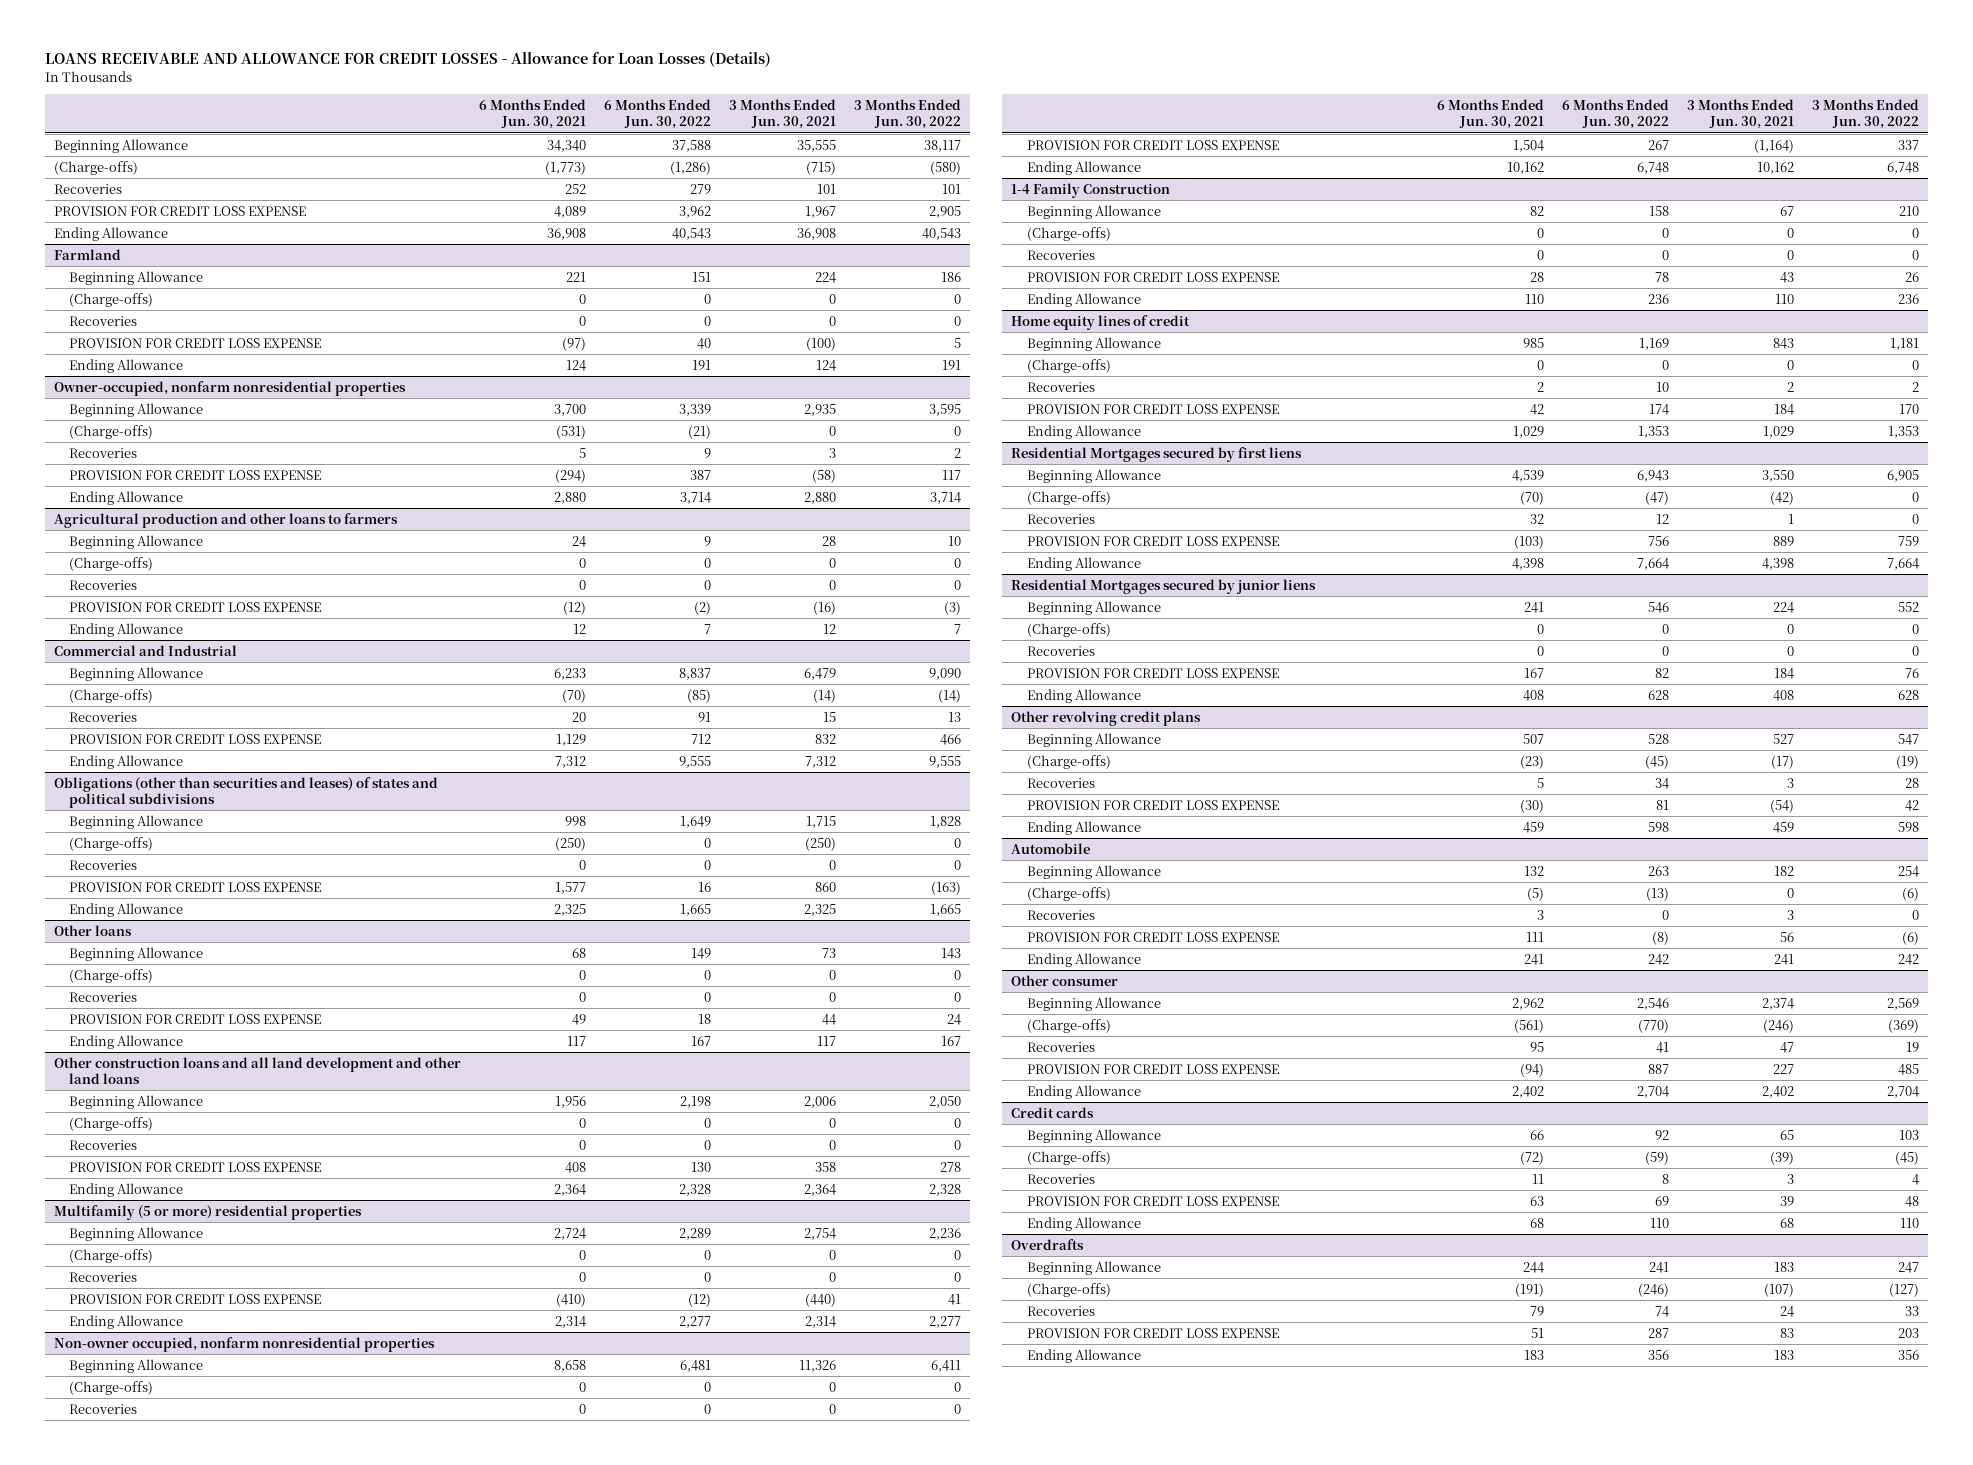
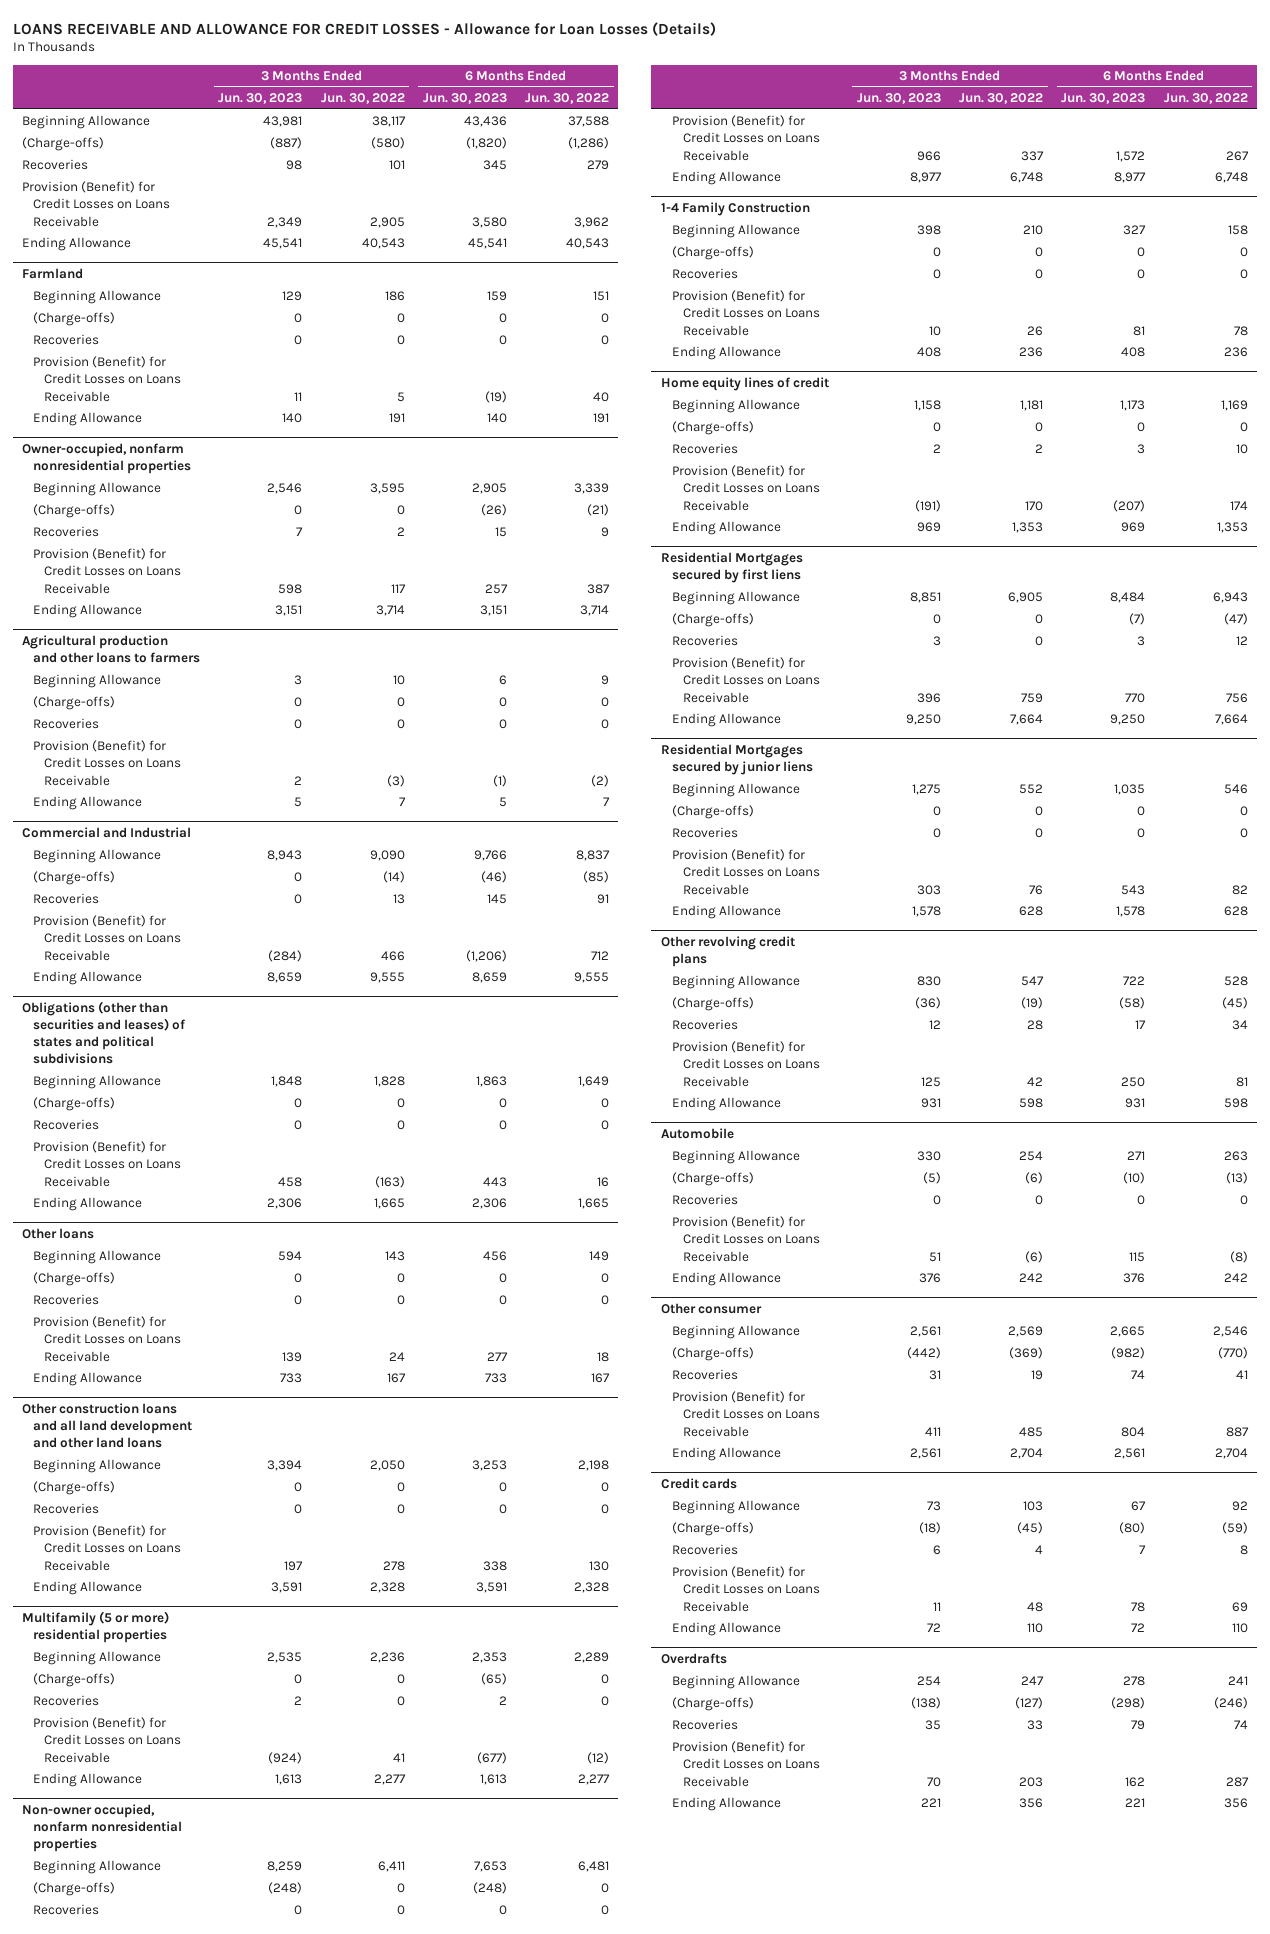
[478,99,586,130] 6 Months Ended Jun. 30, 2021 -> none
[729,99,837,130] 3 Months Ended Jun. 30, 2021 -> none
none -> [218,93,303,105] Jun. 30, 2023
none -> [422,93,507,105] Jun. 30, 2023
[53,205,306,216] PROVISION FOR CREDIT LOSS EXPENSE -> [22,181,171,227] Provision (Benefit) for Credit Losses on Loans Receivable
[68,337,321,348] PROVISION FOR CREDIT LOSS EXPENSE -> [33,356,182,402] Provision (Benefit) for Credit Losses on Loans Receivable
[68,469,321,480] PROVISION FOR CREDIT LOSS EXPENSE -> [33,548,182,594] Provision (Benefit) for Credit Losses on Loans Receivable
[68,601,321,612] PROVISION FOR CREDIT LOSS EXPENSE -> [33,740,182,786] Provision (Benefit) for Credit Losses on Loans Receivable
[68,733,321,744] PROVISION FOR CREDIT LOSS EXPENSE -> [33,915,182,961] Provision (Benefit) for Credit Losses on Loans Receivable
[68,881,321,892] PROVISION FOR CREDIT LOSS EXPENSE -> [33,1141,182,1187] Provision (Benefit) for Credit Losses on Loans Receivable
[68,1013,321,1024] PROVISION FOR CREDIT LOSS EXPENSE -> [33,1316,182,1362] Provision (Benefit) for Credit Losses on Loans Receivable
[68,1161,321,1172] PROVISION FOR CREDIT LOSS EXPENSE -> [33,1525,182,1571] Provision (Benefit) for Credit Losses on Loans Receivable
[68,1293,321,1304] PROVISION FOR CREDIT LOSS EXPENSE -> [33,1717,182,1763] Provision (Benefit) for Credit Losses on Loans Receivable
[1026,139,1279,150] PROVISION FOR CREDIT LOSS EXPENSE -> [671,115,820,161] Provision (Benefit) for Credit Losses on Loans Receivable
[1026,271,1279,282] PROVISION FOR CREDIT LOSS EXPENSE -> [671,290,820,336] Provision (Benefit) for Credit Losses on Loans Receivable
[1026,403,1279,414] PROVISION FOR CREDIT LOSS EXPENSE -> [671,465,820,511] Provision (Benefit) for Credit Losses on Loans Receivable
[1026,535,1279,546] PROVISION FOR CREDIT LOSS EXPENSE -> [671,657,820,703] Provision (Benefit) for Credit Losses on Loans Receivable
[1026,667,1279,678] PROVISION FOR CREDIT LOSS EXPENSE -> [671,849,820,895] Provision (Benefit) for Credit Losses on Loans Receivable
[1026,799,1279,810] PROVISION FOR CREDIT LOSS EXPENSE -> [671,1041,820,1087] Provision (Benefit) for Credit Losses on Loans Receivable
[1026,931,1279,942] PROVISION FOR CREDIT LOSS EXPENSE -> [671,1216,820,1262] Provision (Benefit) for Credit Losses on Loans Receivable
[1026,1063,1279,1074] PROVISION FOR CREDIT LOSS EXPENSE -> [671,1391,820,1437] Provision (Benefit) for Credit Losses on Loans Receivable
[1026,1195,1279,1206] PROVISION FOR CREDIT LOSS EXPENSE -> [671,1566,820,1612] Provision (Benefit) for Credit Losses on Loans Receivable
[1026,1327,1279,1338] PROVISION FOR CREDIT LOSS EXPENSE -> [671,1741,820,1787] Provision (Benefit) for Credit Losses on Loans Receivable

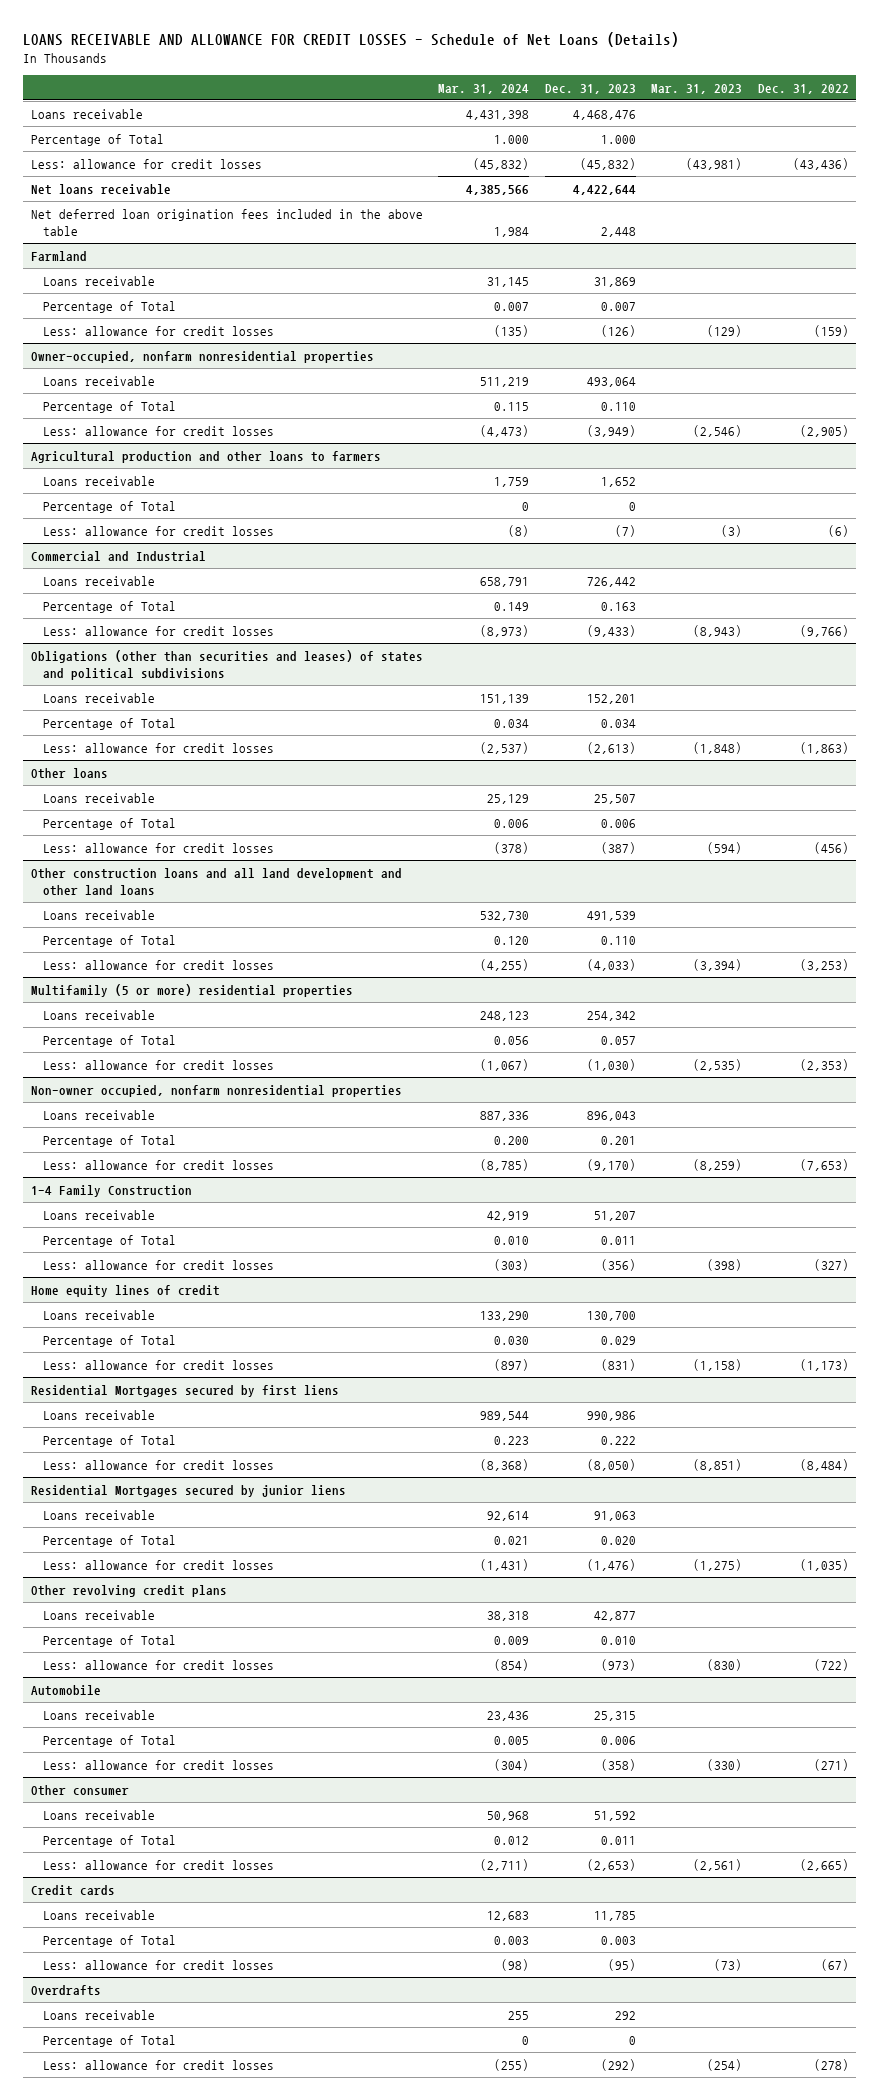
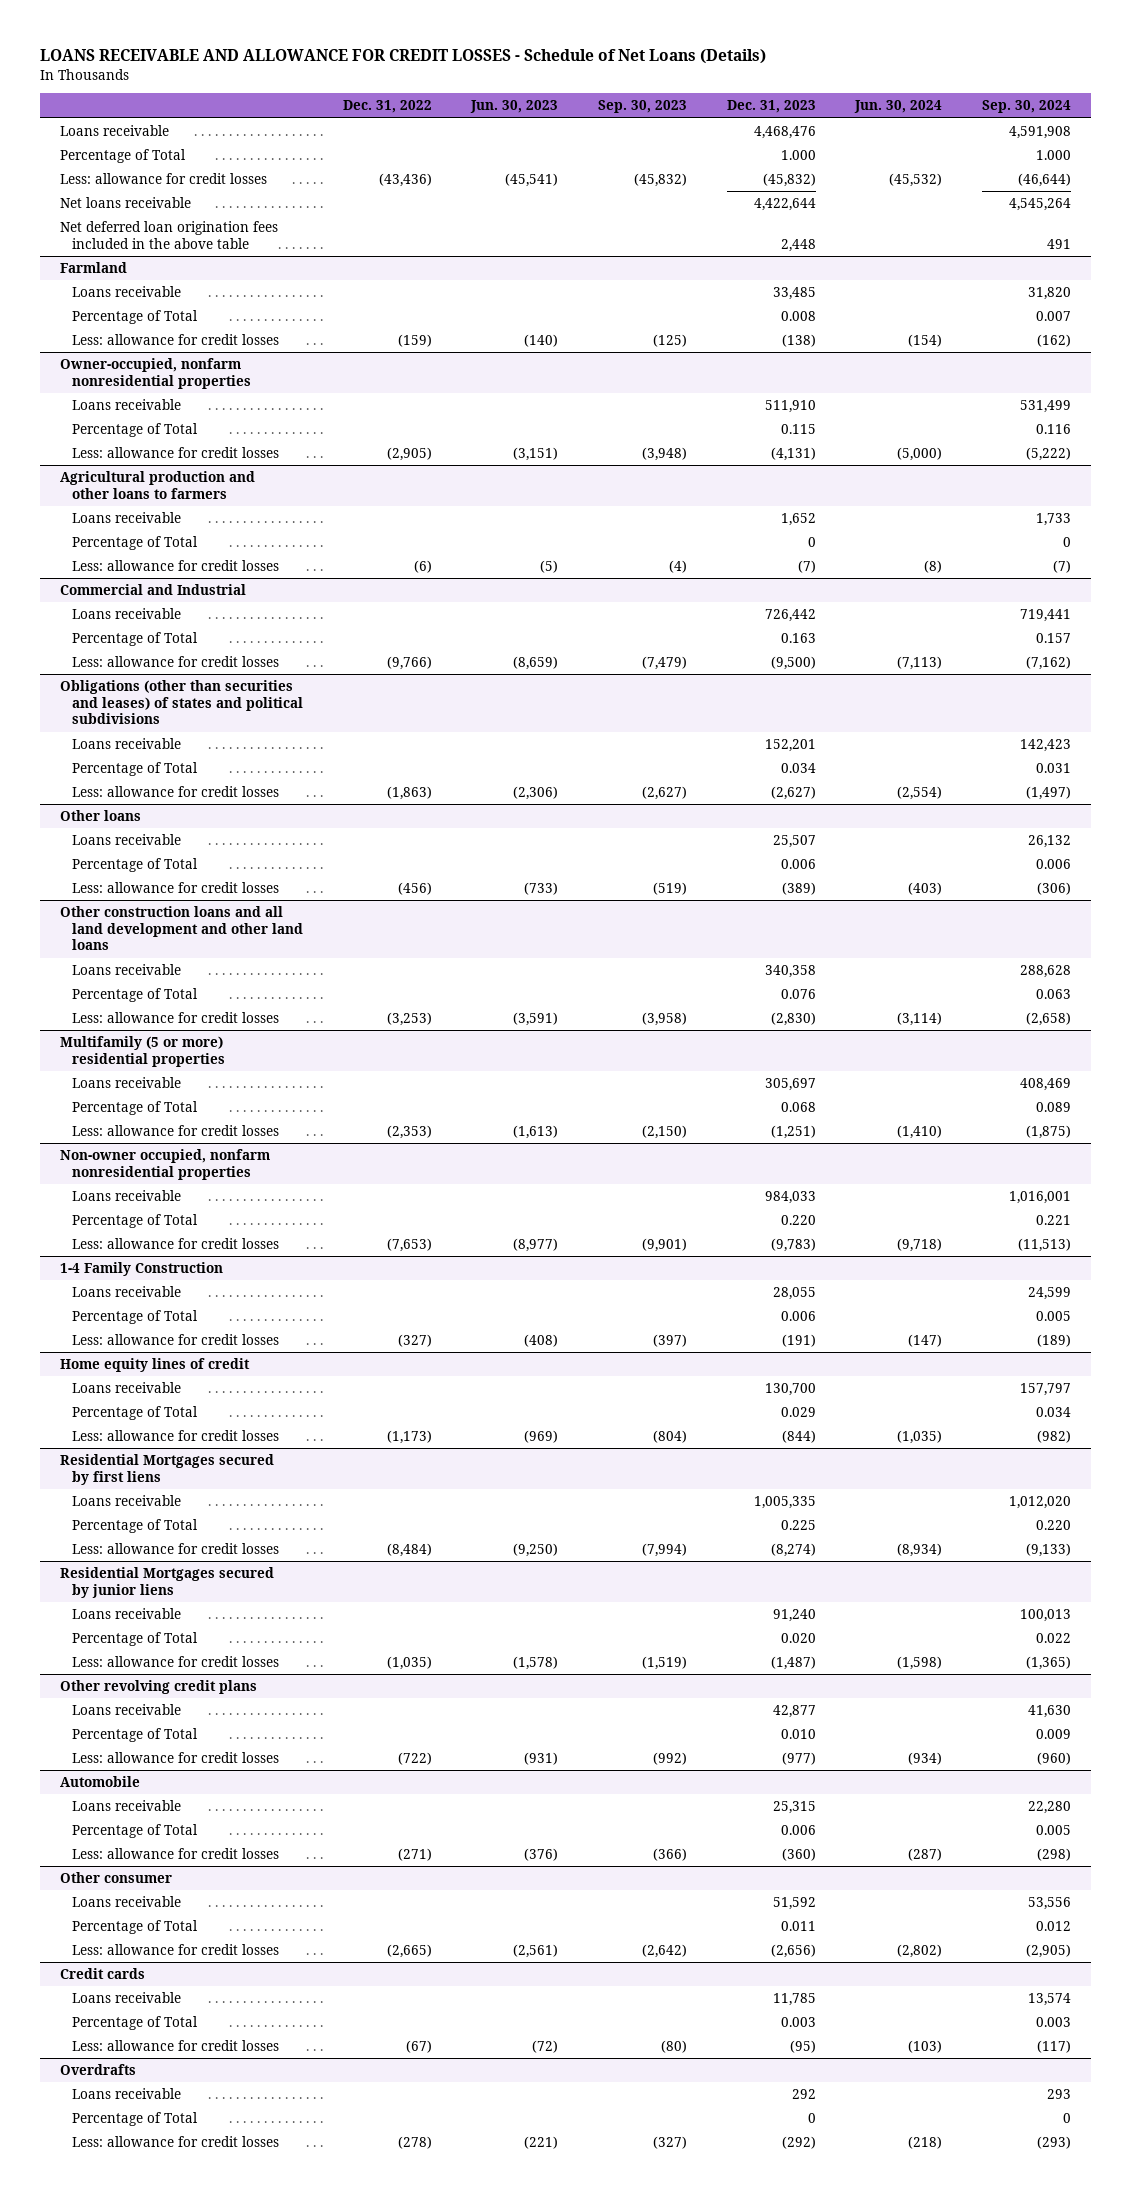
[438,83,530,94] Mar. 31, 2024 -> none
[651,83,743,94] Mar. 31, 2023 -> none
none -> [470,100,559,114] Jun. 30, 2023
none -> [597,100,687,114] Sep. 30, 2023
none -> [854,100,943,114] Jun. 30, 2024
none -> [981,100,1071,114] Sep. 30, 2024
[593,276,636,287] 31,869 -> [772,287,816,301] 33,485
[600,301,636,311] 0.007 -> [780,311,816,322] 0.008
[600,324,636,337] (126) -> [781,334,816,348] (138)
[586,376,636,387] 493,064 -> [764,400,816,414] 511,910
[600,401,636,411] 0.110 -> [780,424,816,435] 0.115
[586,424,636,437] (3,949) -> [770,447,816,462] (4,131)
[586,624,636,637] (9,433) -> [770,656,816,671] (9,500)
[586,741,636,754] (2,613) -> [770,786,816,801] (2,627)
[600,841,636,854] (387) -> [781,882,816,896] (389)
[586,910,636,921] 491,539 -> [764,965,816,979] 340,358
[600,935,636,945] 0.110 -> [780,989,816,1000] 0.076
[586,958,636,971] (4,033) -> [770,1012,816,1027] (2,830)
[586,1010,636,1021] 254,342 -> [764,1078,816,1092] 305,697
[600,1035,636,1045] 0.057 -> [780,1102,816,1113] 0.068
[586,1058,636,1071] (1,030) -> [770,1125,816,1140] (1,251)
[586,1110,636,1121] 896,043 -> [764,1191,816,1205] 984,033
[600,1135,636,1145] 0.201 -> [780,1215,816,1226] 0.220
[586,1158,636,1171] (9,170) -> [770,1238,816,1253] (9,783)
[593,1210,636,1221] 51,207 -> [772,1287,816,1301] 28,055
[600,1235,636,1245] 0.011 -> [780,1311,816,1322] 0.006
[600,1258,636,1271] (356) -> [781,1334,816,1348] (191)
[600,1358,636,1371] (831) -> [781,1430,816,1444] (844)
[586,1410,636,1421] 990,986 -> [753,1496,816,1510] 1,005,335
[600,1435,636,1445] 0.222 -> [780,1520,816,1531] 0.225
[586,1458,636,1471] (8,050) -> [770,1543,816,1558] (8,274)
[593,1510,636,1521] 91,063 -> [772,1609,816,1623] 91,240
[586,1558,636,1571] (1,476) -> [770,1656,816,1671] (1,487)
[600,1658,636,1671] (973) -> [781,1752,816,1766] (977)
[600,1758,636,1771] (358) -> [781,1848,816,1862] (360)
[586,1858,636,1871] (2,653) -> [770,1944,816,1959] (2,656)

